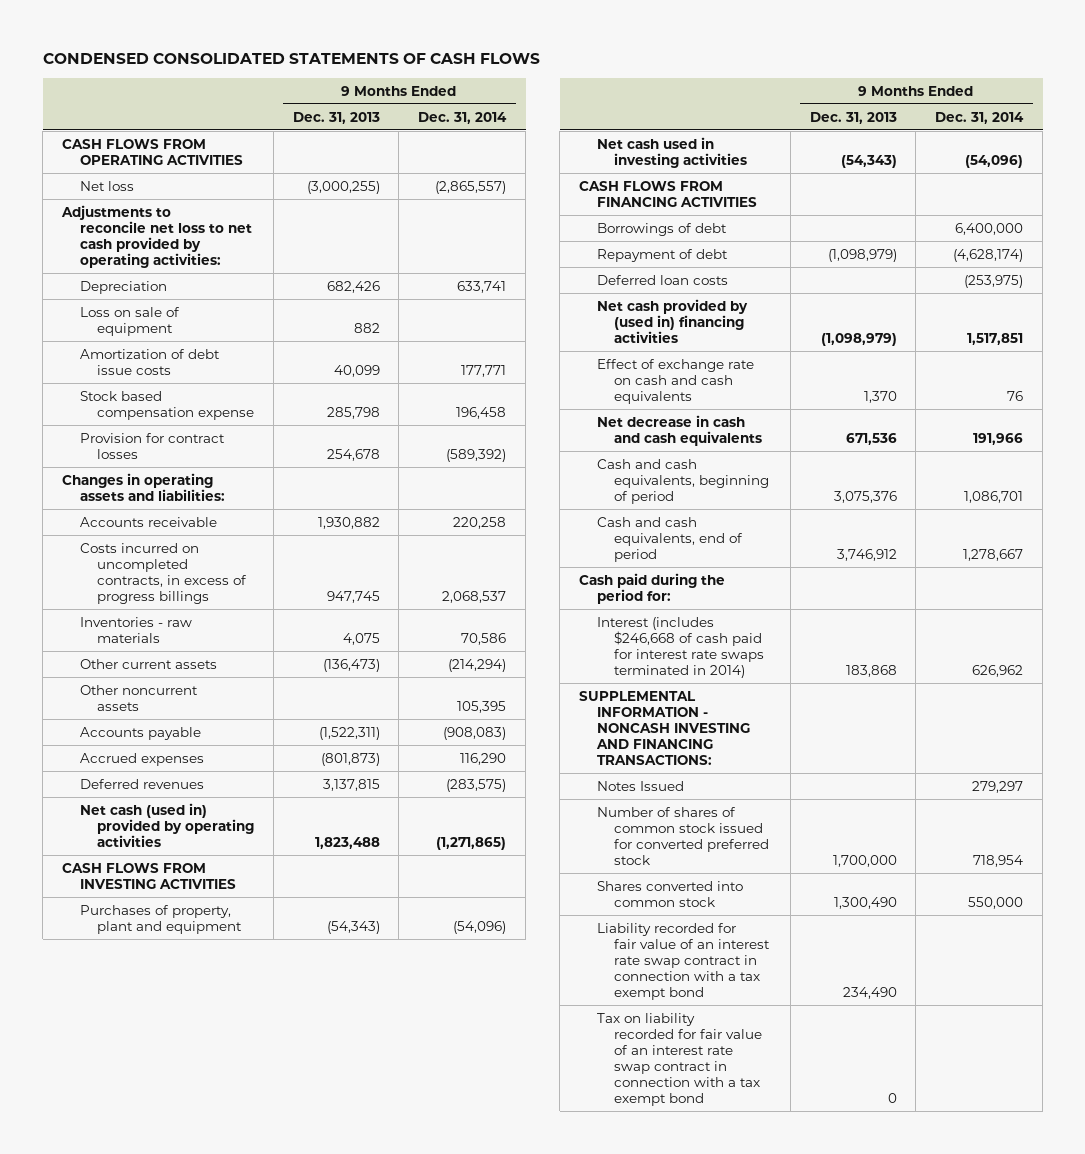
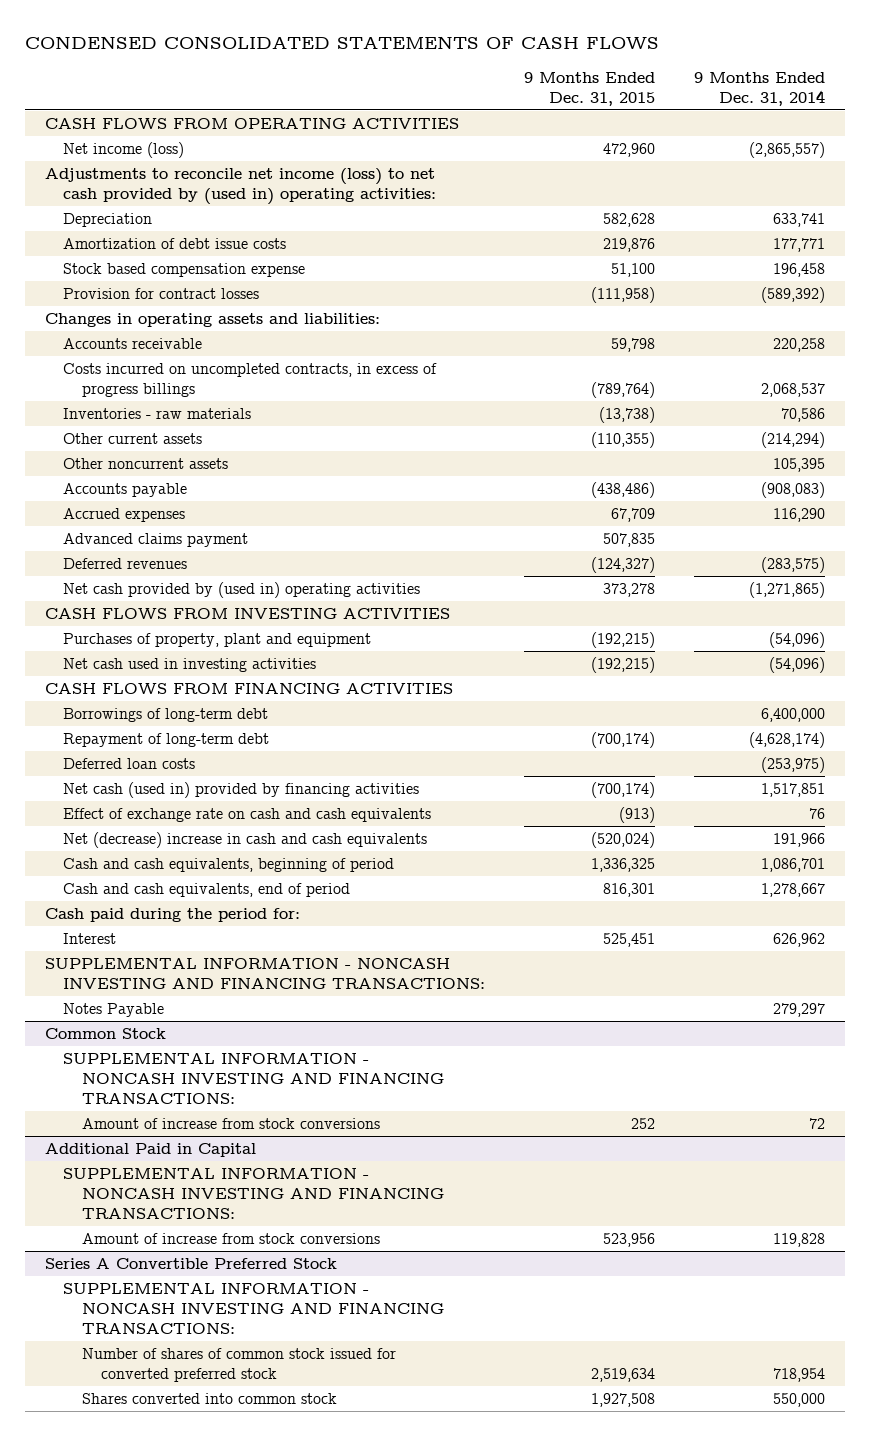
[292,111,380,124] Dec. 31, 2013 -> none
none -> [524,72,656,106] 9 Months Ended Dec. 31, 2015
[79,180,134,191] Net loss -> [63,141,185,158] Net income (loss)
[61,204,252,268] Adjustments to reconcile net loss to net cash provided by operating activities: -> [44,167,437,205] Adjustments to reconcile net income (loss) to net cash provided by (used in) operating activities:
[79,306,180,336] Loss on sale of equipment -> none
none -> [63,532,249,547] Advanced claims payment
[79,802,254,847] Net cash (used in) provided by operating activities -> [63,581,421,598] Net cash provided by (used in) operating activities
[596,222,727,236] Borrowings of debt -> [63,707,269,722] Borrowings of long-term debt
[596,248,728,262] Repayment of debt -> [63,732,270,747] Repayment of long-term debt
[596,298,748,343] Net cash provided by (used in) financing activities -> [63,781,420,798] Net cash (used in) provided by financing activities
[596,414,762,446] Net decrease in cash and cash equivalents -> [63,831,428,848] Net (decrease) increase in cash and cash equivalents
[596,616,764,678] Interest (includes $246,668 of cash paid for interest rate swaps terminated in 2014) -> [63,932,117,944] Interest
[596,780,684,791] Notes Issued -> [63,1002,165,1017] Notes Payable
none -> [44,1027,166,1039] Common Stock
none -> [63,1052,445,1104] SUPPLEMENTAL INFORMATION - NONCASH INVESTING AND FINANCING TRANSACTIONS:
none -> [82,1117,381,1129] Amount of increase from stock conversions
none -> [44,1142,256,1157] Additional Paid in Capital
none -> [63,1167,445,1219] SUPPLEMENTAL INFORMATION - NONCASH INVESTING AND FINANCING TRANSACTIONS:
none -> [82,1232,381,1244] Amount of increase from stock conversions
none -> [44,1257,337,1269] Series A Convertible Preferred Stock
none -> [63,1282,445,1334] SUPPLEMENTAL INFORMATION - NONCASH INVESTING AND FINANCING TRANSACTIONS:
[596,922,770,1000] Liability recorded for fair value of an interest rate swap contract in connection with a tax exempt bond -> none
[596,1012,762,1107] Tax on liability recorded for fair value of an interest rate swap contract in connection with a tax exempt bond -> none

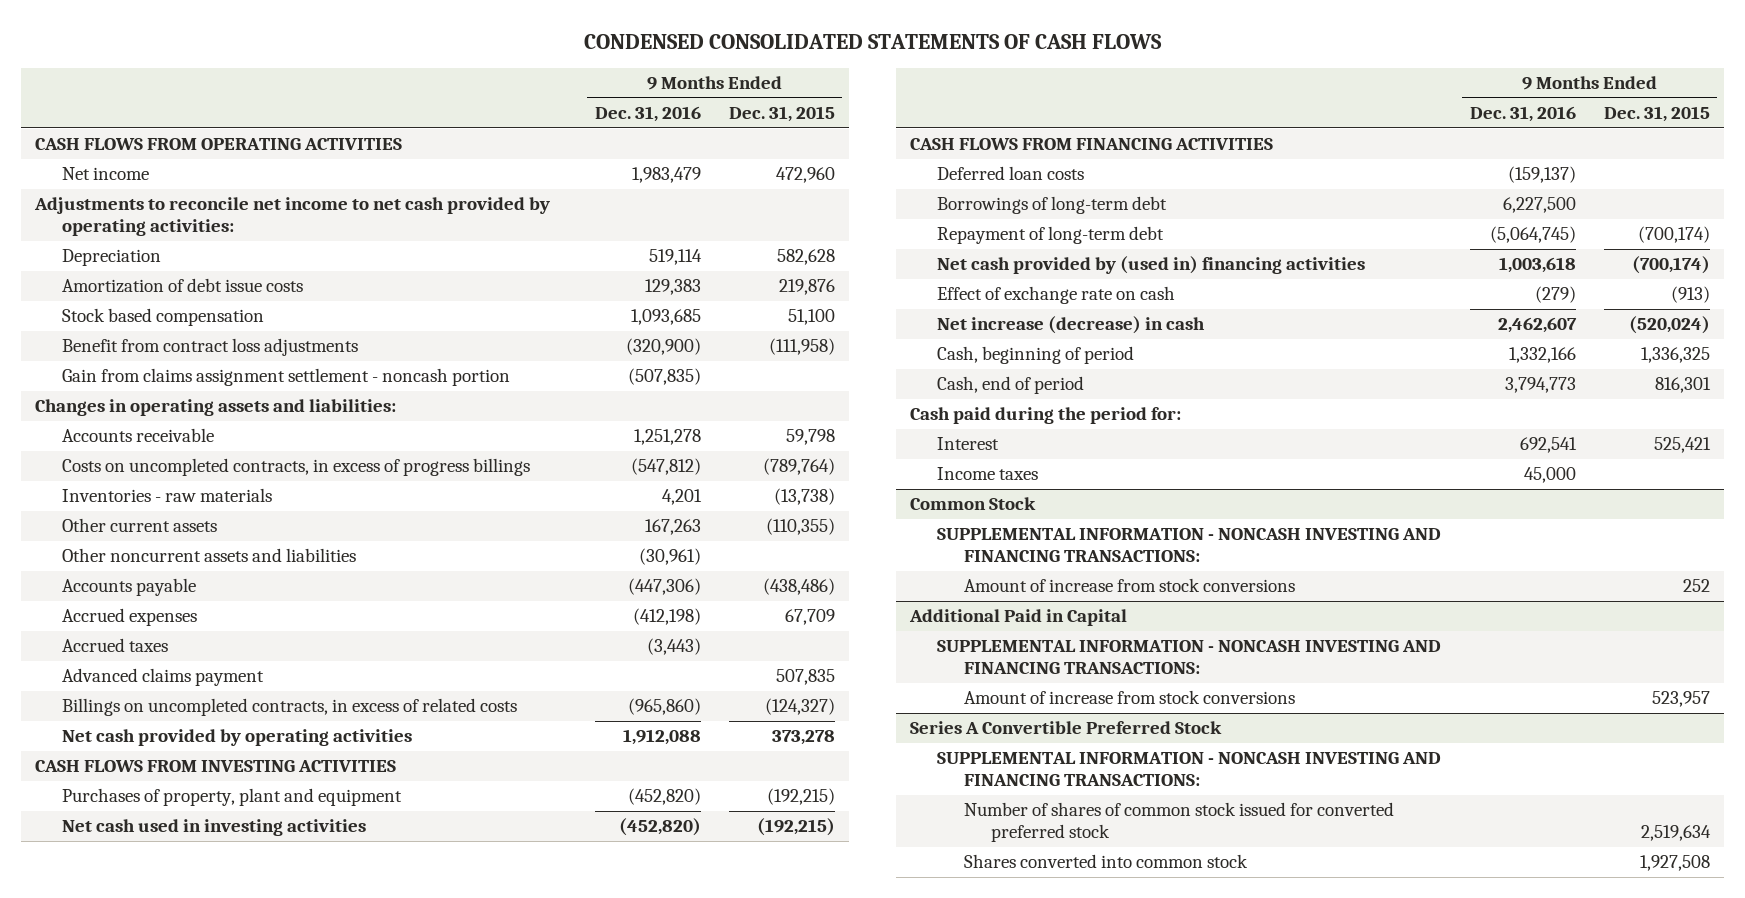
[694,72,826,106] 9 Months Ended Dec. 31, 2014 -> none
none -> [594,106,701,123] Dec. 31, 2016
[63,141,185,158] Net income (loss) -> [62,167,150,181] Net income
[44,167,437,205] Adjustments to reconcile net income (loss) to net cash provided by (used in) operating activities: -> [34,197,551,237] Adjustments to reconcile net income to net cash provided by operating activities:
[63,262,306,277] Stock based compensation expense -> [62,308,265,327] Stock based compensation
[63,287,260,299] Provision for contract losses -> [62,338,359,357] Benefit from contract loss adjustments
none -> [62,368,511,387] Gain from claims assignment settlement - noncash portion
[63,362,438,397] Costs incurred on uncompleted contracts, in excess of progress billings -> [62,458,531,477] Costs on uncompleted contracts, in excess of progress billings
[63,457,229,469] Other noncurrent assets -> [62,548,357,563] Other noncurrent assets and liabilities
none -> [62,638,169,653] Accrued taxes
[63,557,188,569] Deferred revenues -> [62,698,518,717] Billings on uncompleted contracts, in excess of related costs
[63,581,421,598] Net cash provided by (used in) operating activities -> [62,729,413,747] Net cash provided by operating activities
[63,757,196,769] Deferred loan costs -> [936,166,1084,181] Deferred loan costs
[63,781,420,798] Net cash (used in) provided by financing activities -> [936,256,1365,275] Net cash provided by (used in) financing activities
[63,807,432,822] Effect of exchange rate on cash and cash equivalents -> [936,286,1175,305] Effect of exchange rate on cash
[63,831,428,848] Net (decrease) increase in cash and cash equivalents -> [936,316,1205,335] Net increase (decrease) in cash
[63,857,395,872] Cash and cash equivalents, beginning of period -> [936,346,1134,365] Cash, beginning of period
[63,882,351,897] Cash and cash equivalents, end of period -> [936,376,1084,395] Cash, end of period
[44,957,486,989] SUPPLEMENTAL INFORMATION - NONCASH INVESTING AND FINANCING TRANSACTIONS: -> none
[63,1002,165,1017] Notes Payable -> none
[603,932,656,947] 525,451 -> [1654,437,1712,454] 525,421
none -> [936,467,1038,481] Income taxes
[603,1232,656,1247] 523,956 -> [1652,691,1711,708] 523,957

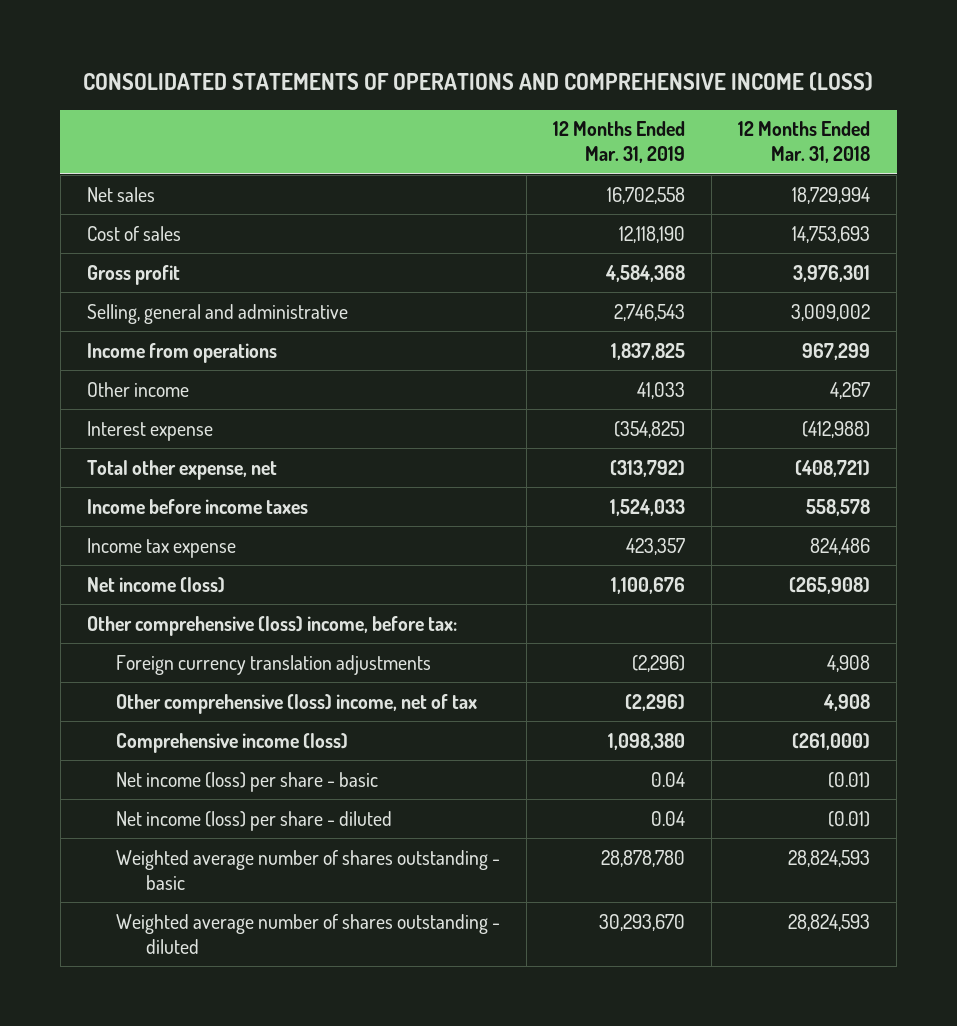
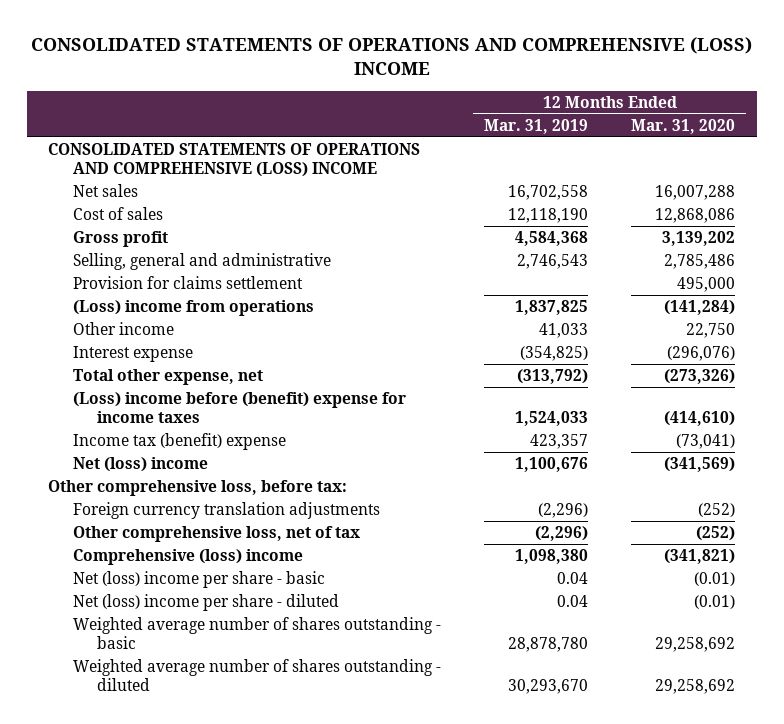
[83,72,874,92] CONSOLIDATED STATEMENTS OF OPERATIONS AND COMPREHENSIVE INCOME (LOSS) -> [30,36,752,76] CONSOLIDATED STATEMENTS OF OPERATIONS AND COMPREHENSIVE (LOSS) INCOME
[738,121,871,164] 12 Months Ended Mar. 31, 2018 -> none
none -> [631,118,736,134] Mar. 31, 2020
none -> [48,143,421,177] CONSOLIDATED STATEMENTS OF OPERATIONS AND COMPREHENSIVE (LOSS) INCOME
none -> [72,276,303,290] Provision for claims settlement
[86,342,277,363] Income from operations -> [72,300,314,317] (Loss) income from operations
[86,498,308,514] Income before income taxes -> [72,392,406,423] (Loss) income before (benefit) expense for income taxes
[86,537,236,558] Income tax expense -> [72,433,286,451] Income tax (benefit) expense
[86,576,225,593] Net income (loss) -> [72,457,208,473] Net (loss) income
[86,615,457,636] Other comprehensive (loss) income, before tax: -> [48,480,348,497] Other comprehensive loss, before tax:
[116,693,478,714] Other comprehensive (loss) income, net of tax -> [72,526,360,543] Other comprehensive loss, net of tax
[116,732,349,753] Comprehensive income (loss) -> [72,549,303,566] Comprehensive (loss) income
[116,771,379,792] Net income (loss) per share - basic -> [72,571,325,589] Net (loss) income per share - basic
[116,810,393,831] Net income (loss) per share - diluted -> [72,594,339,612] Net (loss) income per share - diluted

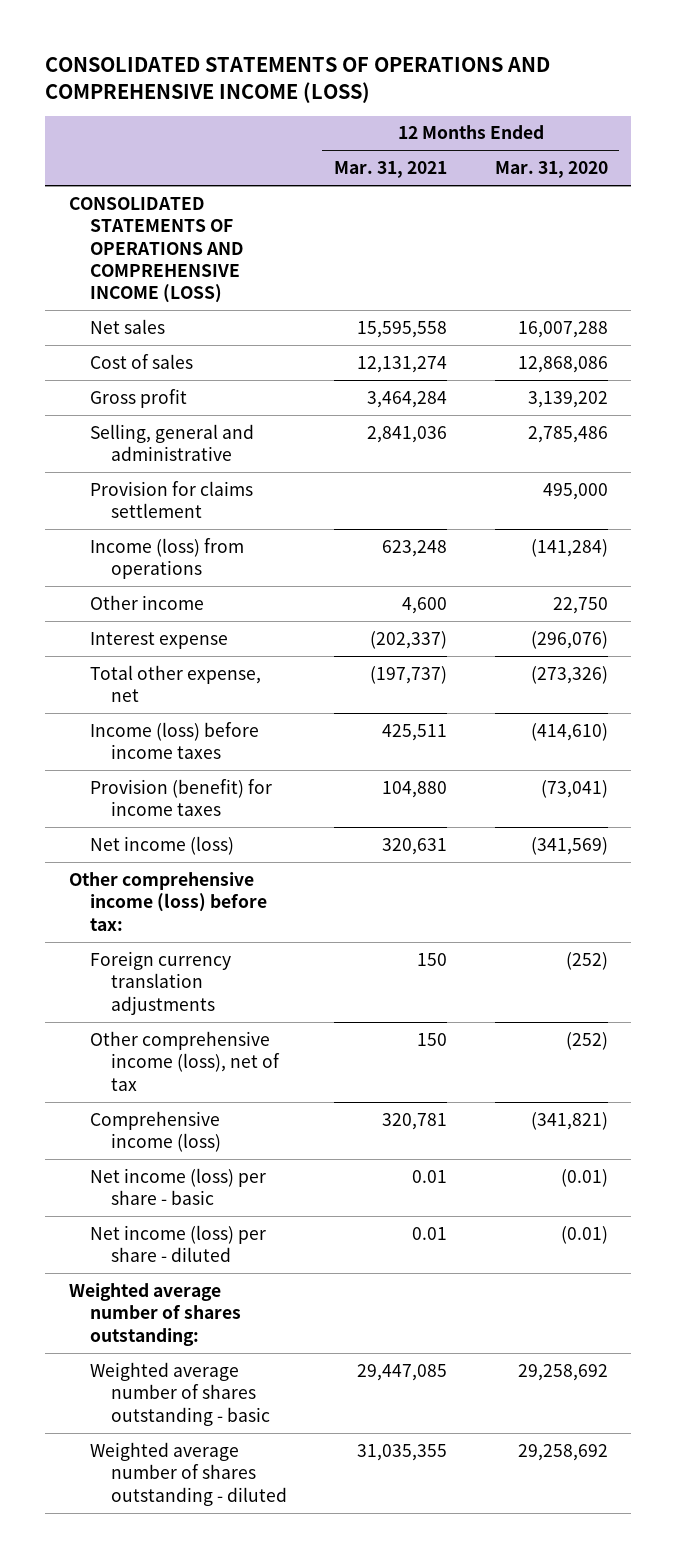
[30,36,752,76] CONSOLIDATED STATEMENTS OF OPERATIONS AND COMPREHENSIVE (LOSS) INCOME -> [44,56,550,103] CONSOLIDATED STATEMENTS OF OPERATIONS AND COMPREHENSIVE INCOME (LOSS)
[484,118,589,134] Mar. 31, 2019 -> none
none -> [334,161,448,179] Mar. 31, 2021
[48,143,421,177] CONSOLIDATED STATEMENTS OF OPERATIONS AND COMPREHENSIVE (LOSS) INCOME -> [68,196,244,304] CONSOLIDATED STATEMENTS OF OPERATIONS AND COMPREHENSIVE INCOME (LOSS)
[72,300,314,317] (Loss) income from operations -> [89,537,244,580] Income (loss) from operations
[72,392,406,423] (Loss) income before (benefit) expense for income taxes -> [89,721,259,760] Income (loss) before income taxes
[72,433,286,451] Income tax (benefit) expense -> [89,778,272,817] Provision (benefit) for income taxes
[72,457,208,473] Net (loss) income -> [89,835,234,855] Net income (loss)
[48,480,348,497] Other comprehensive loss, before tax: -> [68,871,267,931] Other comprehensive income (loss) before tax:
[72,526,360,543] Other comprehensive loss, net of tax -> [89,1030,280,1091] Other comprehensive income (loss), net of tax
[72,549,303,566] Comprehensive (loss) income -> [89,1110,221,1153] Comprehensive income (loss)
[72,571,325,589] Net (loss) income per share - basic -> [89,1167,266,1206] Net income (loss) per share - basic
[72,594,339,612] Net (loss) income per share - diluted -> [89,1224,266,1263] Net income (loss) per share - diluted
none -> [68,1282,241,1346] Weighted average number of shares outstanding:

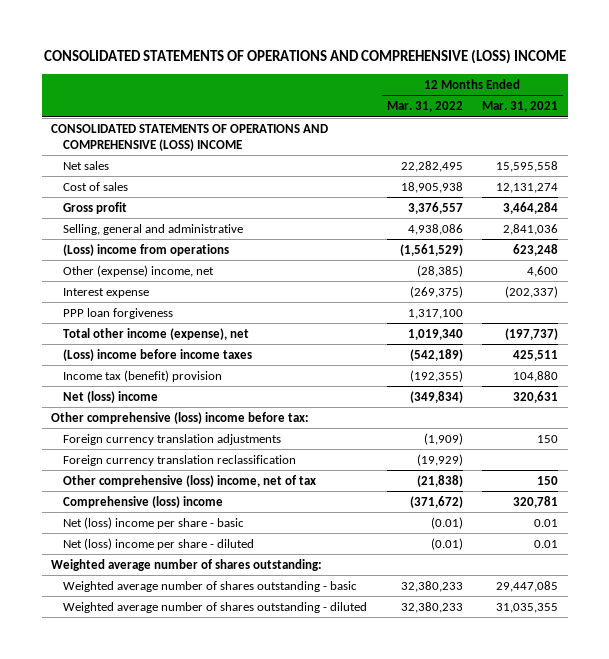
[44,56,550,103] CONSOLIDATED STATEMENTS OF OPERATIONS AND COMPREHENSIVE INCOME (LOSS) -> [43,49,566,65] CONSOLIDATED STATEMENTS OF OPERATIONS AND COMPREHENSIVE (LOSS) INCOME
[494,161,608,179] Mar. 31, 2020 -> none
none -> [386,101,463,113] Mar. 31, 2022
[68,196,244,304] CONSOLIDATED STATEMENTS OF OPERATIONS AND COMPREHENSIVE INCOME (LOSS) -> [51,123,329,151] CONSOLIDATED STATEMENTS OF OPERATIONS AND COMPREHENSIVE (LOSS) INCOME
[89,480,253,519] Provision for claims settlement -> none
[89,537,244,580] Income (loss) from operations -> [62,243,229,256] (Loss) income from operations
[89,594,204,610] Other income -> [62,264,214,277] Other (expense) income, net
none -> [62,307,173,319] PPP loan forgiveness
[89,664,261,703] Total other expense, net -> [62,327,249,340] Total other income (expense), net
[89,721,259,760] Income (loss) before income taxes -> [62,348,252,361] (Loss) income before income taxes
[89,778,272,817] Provision (benefit) for income taxes -> [62,369,222,382] Income tax (benefit) provision
[89,835,234,855] Net income (loss) -> [62,390,158,403] Net (loss) income
[68,871,267,931] Other comprehensive income (loss) before tax: -> [51,411,310,424] Other comprehensive (loss) income before tax:
none -> [62,454,296,466] Foreign currency translation reclassification
[89,1030,280,1091] Other comprehensive income (loss), net of tax -> [62,474,316,487] Other comprehensive (loss) income, net of tax
[89,1110,221,1153] Comprehensive income (loss) -> [62,495,223,508] Comprehensive (loss) income
[89,1167,266,1206] Net income (loss) per share - basic -> [62,516,244,529] Net (loss) income per share - basic
[89,1224,266,1263] Net income (loss) per share - diluted -> [62,537,254,550] Net (loss) income per share - diluted

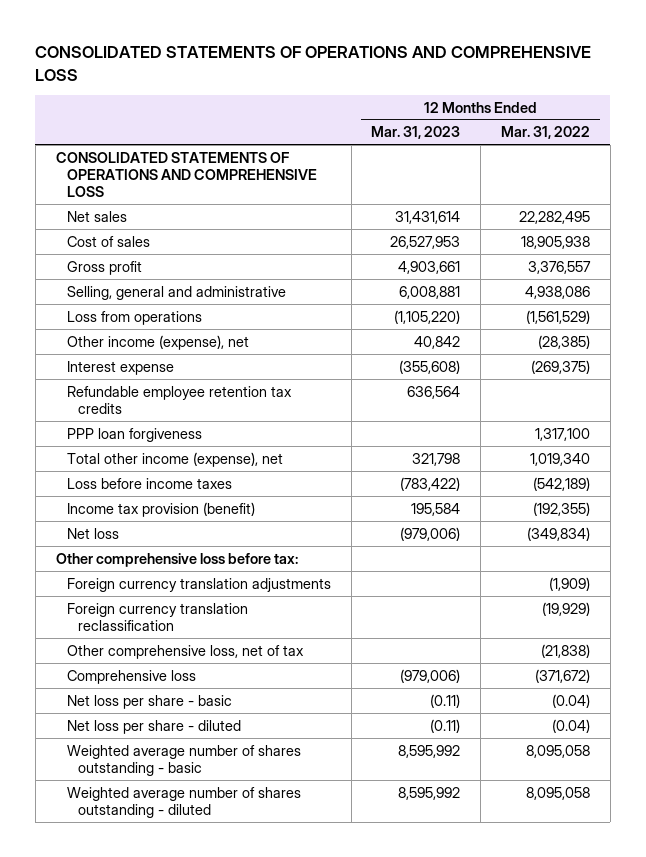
[43,49,566,65] CONSOLIDATED STATEMENTS OF OPERATIONS AND COMPREHENSIVE (LOSS) INCOME -> [35,46,592,81] CONSOLIDATED STATEMENTS OF OPERATIONS AND COMPREHENSIVE LOSS
[482,101,559,113] Mar. 31, 2021 -> none
none -> [371,126,461,140] Mar. 31, 2023
[51,123,329,151] CONSOLIDATED STATEMENTS OF OPERATIONS AND COMPREHENSIVE (LOSS) INCOME -> [55,151,317,198] CONSOLIDATED STATEMENTS OF OPERATIONS AND COMPREHENSIVE LOSS
[62,243,229,256] (Loss) income from operations -> [66,310,202,325] Loss from operations
[62,264,214,277] Other (expense) income, net -> [66,334,249,350] Other income (expense), net
none -> [66,385,292,414] Refundable employee retention tax credits
[62,348,252,361] (Loss) income before income taxes -> [66,477,232,489] Loss before income taxes
[62,369,222,382] Income tax (benefit) provision -> [66,501,255,517] Income tax provision (benefit)
[62,390,158,403] Net (loss) income -> [66,527,119,539] Net loss
[51,411,310,424] Other comprehensive (loss) income before tax: -> [55,552,298,567] Other comprehensive loss before tax:
[51,558,323,571] Weighted average number of shares outstanding: -> none
[62,474,316,487] Other comprehensive (loss) income, net of tax -> [66,644,304,659] Other comprehensive loss, net of tax
[62,495,223,508] Comprehensive (loss) income -> [66,669,196,684] Comprehensive loss
[62,516,244,529] Net (loss) income per share - basic -> [66,694,232,709] Net loss per share - basic
[430,516,463,529] (0.01) -> [551,693,590,708] (0.04)
[62,537,254,550] Net (loss) income per share - diluted -> [66,719,241,734] Net loss per share - diluted
[430,537,463,550] (0.01) -> [551,718,590,733] (0.04)
[400,580,463,592] 32,380,233 -> [525,744,590,758] 8,095,058
[400,601,463,613] 32,380,233 -> [525,786,590,800] 8,095,058

